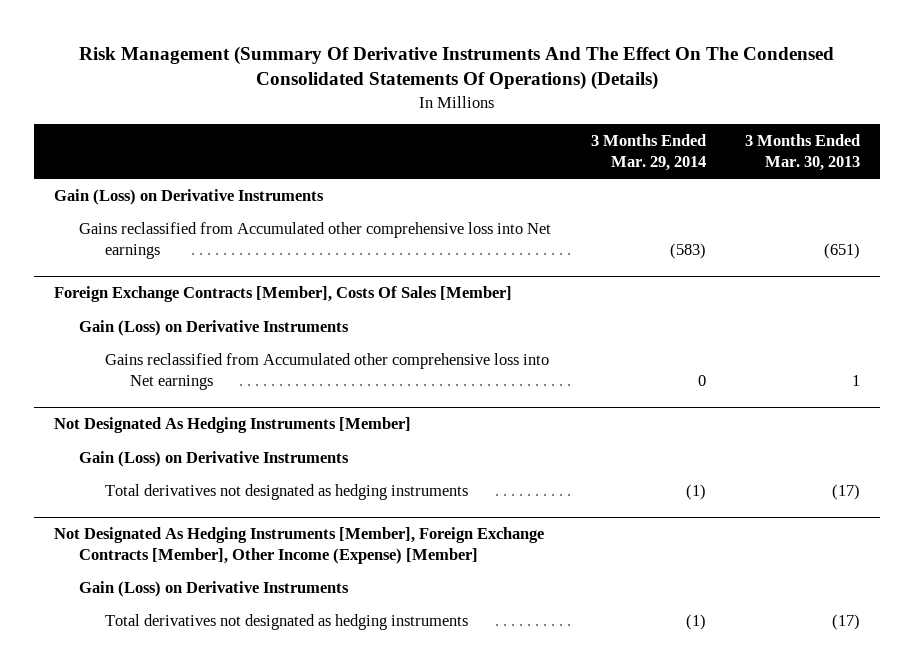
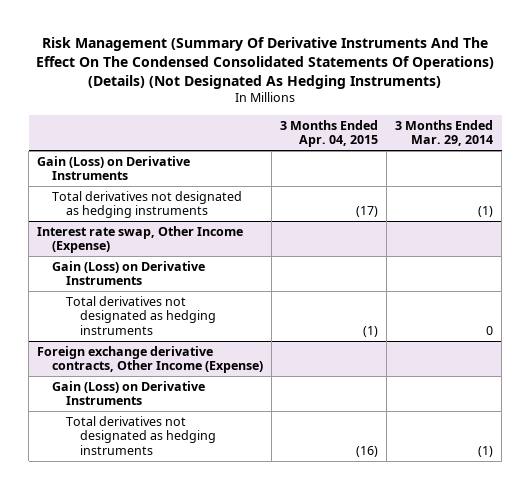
[78,45,834,91] Risk Management (Summary Of Derivative Instruments And The Effect On The Condensed Consolidated Statements Of Operations) (Details) -> [36,36,495,89] Risk Management (Summary Of Derivative Instruments And The Effect On The Condensed Consolidated Statements Of Operations) (Details) (Not Designated As Hedging Instruments)
[745,134,861,171] 3 Months Ended Mar. 30, 2013 -> none
none -> [279,119,378,148] 3 Months Ended Apr. 04, 2015
[79,222,552,259] Gains reclassified from Accumulated other comprehensive loss into Net earnings -> none
[53,286,512,303] Foreign Exchange Contracts [Member], Costs Of Sales [Member] -> none
[79,320,350,337] Gain (Loss) on Derivative Instruments -> none
[104,353,549,390] Gains reclassified from Accumulated other comprehensive loss into Net earnings -> none
[53,417,411,434] Not Designated As Hedging Instruments [Member] -> none
[79,451,350,468] Gain (Loss) on Derivative Instruments -> none
[53,527,544,565] Not Designated As Hedging Instruments [Member], Foreign Exchange Contracts [Member], Other Income (Expense) [Member] -> none
none -> [37,225,244,254] Interest rate swap, Other Income (Expense)
none -> [65,295,216,335] Total derivatives not designated as hedging instruments
none -> [37,345,263,374] Foreign exchange derivative contracts, Other Income (Expense)
none -> [51,380,205,406] Gain (Loss) on Derivative Instruments

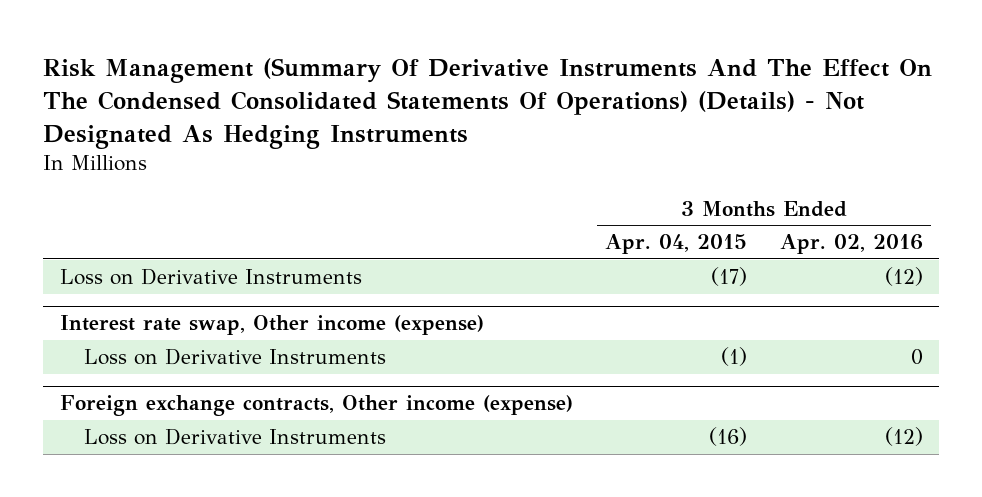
[36,36,495,89] Risk Management (Summary Of Derivative Instruments And The Effect On The Condensed Consolidated Statements Of Operations) (Details) (Not Designated As Hedging Instruments) -> [43,58,933,149] Risk Management (Summary Of Derivative Instruments And The Effect On The Condensed Consolidated Statements Of Operations) (Details) - Not Designated As Hedging Instruments
[395,119,494,147] 3 Months Ended Mar. 29, 2014 -> none
none -> [779,234,923,255] Apr. 02, 2016
[37,155,191,181] Gain (Loss) on Derivative Instruments -> none
[51,260,205,286] Gain (Loss) on Derivative Instruments -> none
[51,380,205,406] Gain (Loss) on Derivative Instruments -> none
[51,190,242,219] Total derivatives not designated as hedging instruments -> [59,268,362,286] Loss on Derivative Instruments
[37,225,244,254] Interest rate swap, Other Income (Expense) -> [59,315,484,336] Interest rate swap, Other income (expense)
[65,295,216,335] Total derivatives not designated as hedging instruments -> [83,348,386,366] Loss on Derivative Instruments
[37,345,263,374] Foreign exchange derivative contracts, Other Income (Expense) -> [59,395,573,417] Foreign exchange contracts, Other income (expense)
[65,415,216,455] Total derivatives not designated as hedging instruments -> [83,428,386,446] Loss on Derivative Instruments

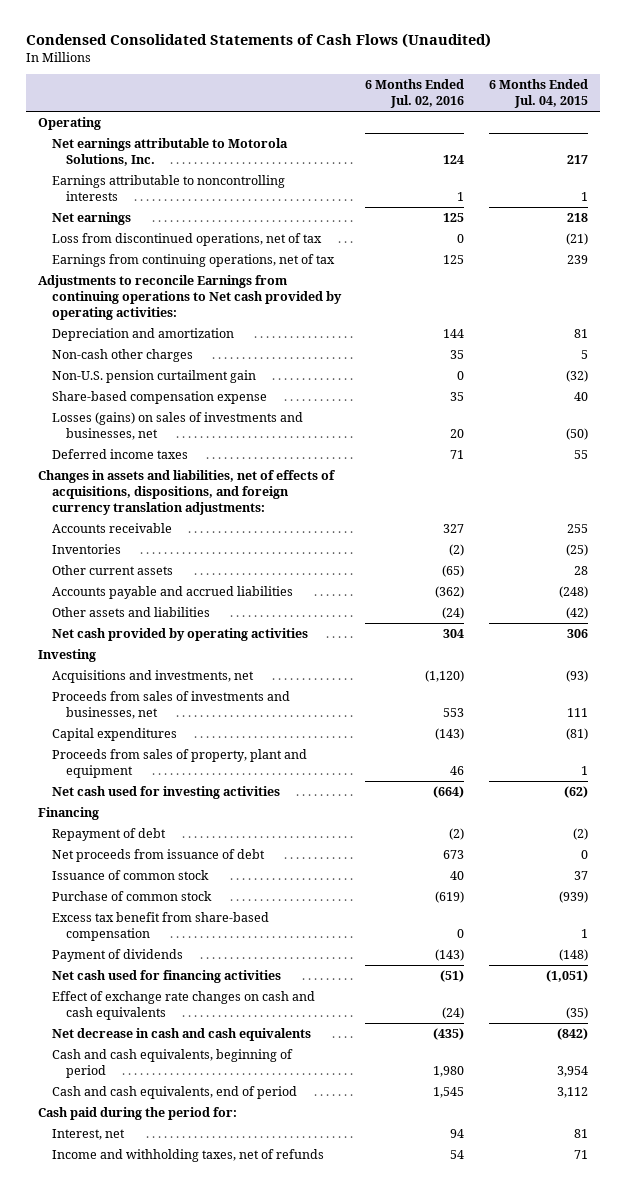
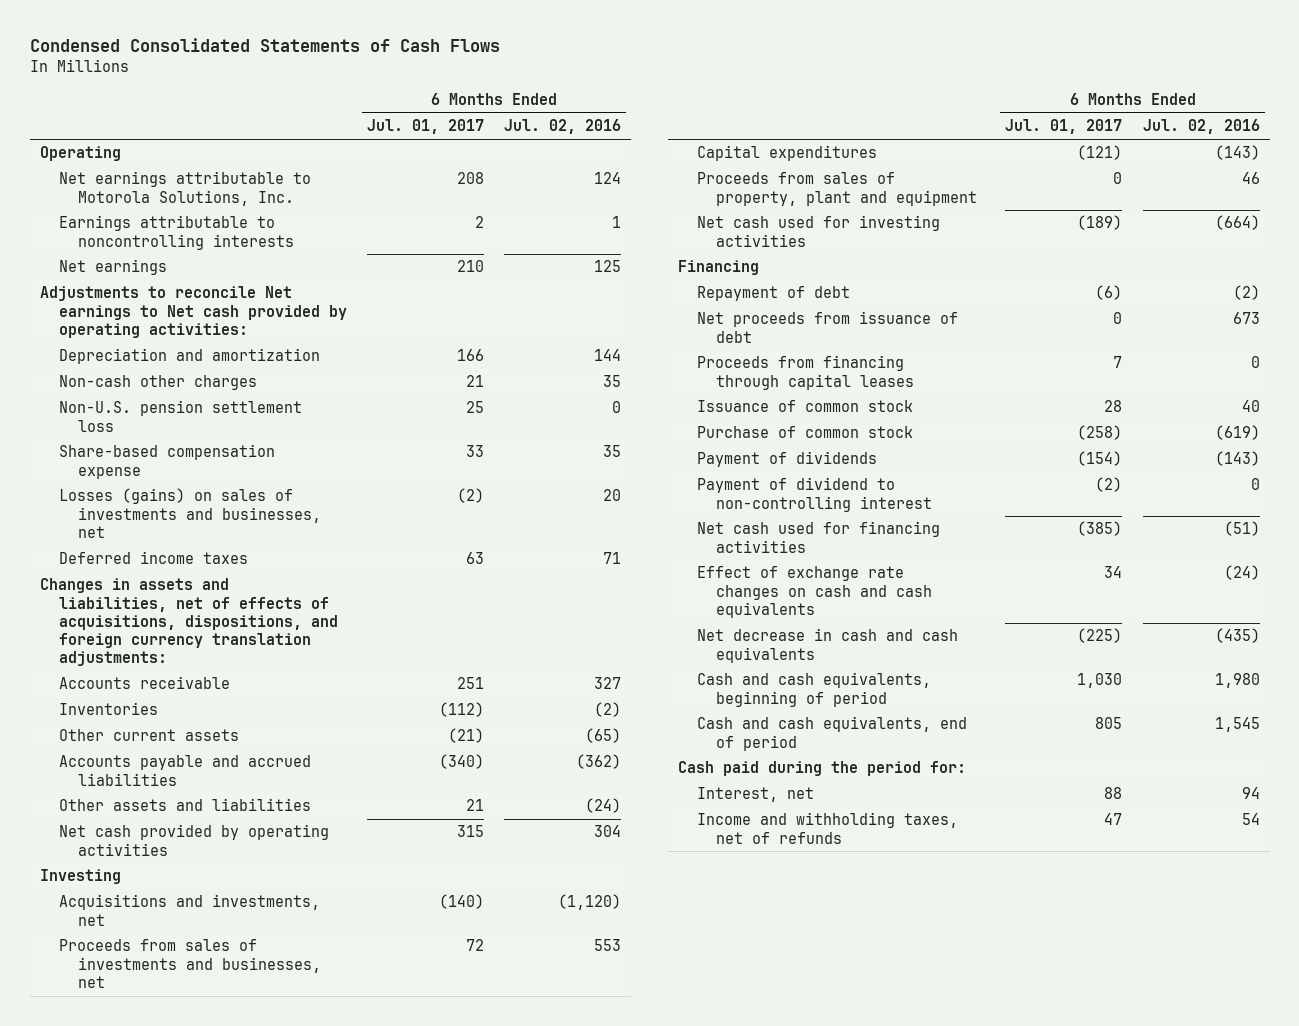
[26,33,492,49] Condensed Consolidated Statements of Cash Flows (Unaudited) -> [29,38,500,53] Condensed Consolidated Statements of Cash Flows
[488,79,588,109] 6 Months Ended Jul. 04, 2015 -> none
none -> [366,119,484,135] Jul. 01, 2017
[51,232,322,246] Loss from discontinued operations, net of tax -> none
[51,253,335,267] Earnings from continuing operations, net of tax -> none
[38,274,342,320] Adjustments to reconcile Earnings from continuing operations to Net cash provided by operating activities: -> [39,286,347,338] Adjustments to reconcile Net earnings to Net cash provided by operating activities:
[51,369,256,383] Non-U.S. pension curtailment gain -> [58,400,302,432] Non-U.S. pension settlement loss
none -> [697,355,915,390] Proceeds from financing through capital leases
[51,911,269,941] Excess tax benefit from share-based compensation -> none
none -> [697,477,933,512] Payment of dividend to non-controlling interest

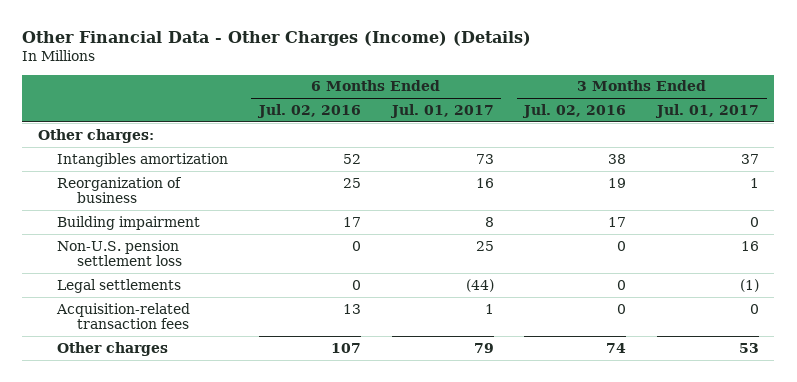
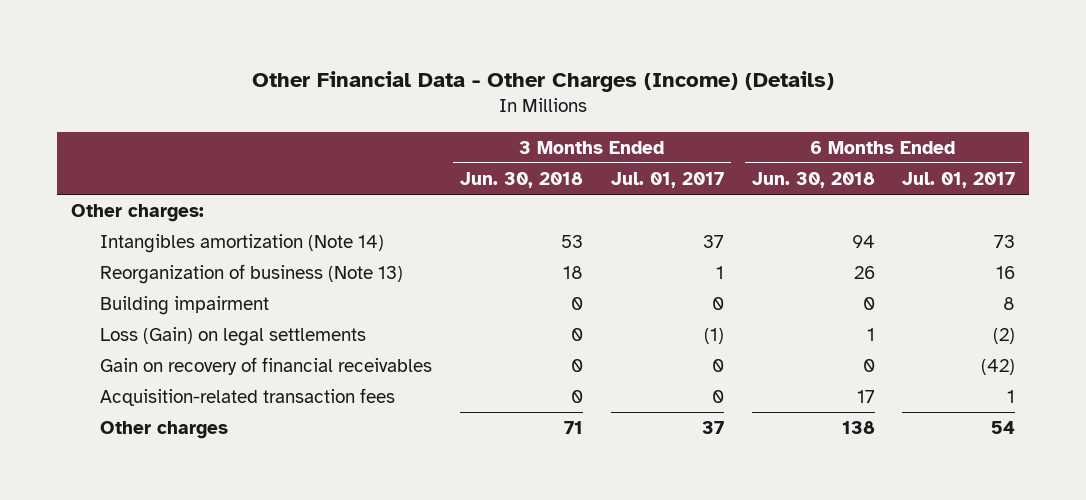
[257,103,362,118] Jul. 02, 2016 -> none
[522,103,627,118] Jul. 02, 2016 -> none
none -> [459,172,583,189] Jun. 30, 2018
none -> [751,172,875,189] Jun. 30, 2018
[57,152,229,167] Intangibles amortization -> [100,234,385,254] Intangibles amortization (Note 14)
[57,176,183,204] Reorganization of business -> [100,264,404,285] Reorganization of business (Note 13)
[57,239,183,267] Non-U.S. pension settlement loss -> none
[57,278,182,293] Legal settlements -> [100,327,367,347] Loss (Gain) on legal settlements
[465,278,494,292] (44) -> [993,328,1016,345] (2)
none -> [100,357,433,376] Gain on recovery of financial receivables
[473,342,494,353] 79 -> [991,421,1016,435] 54
[739,342,760,353] 53 -> [701,421,724,435] 37

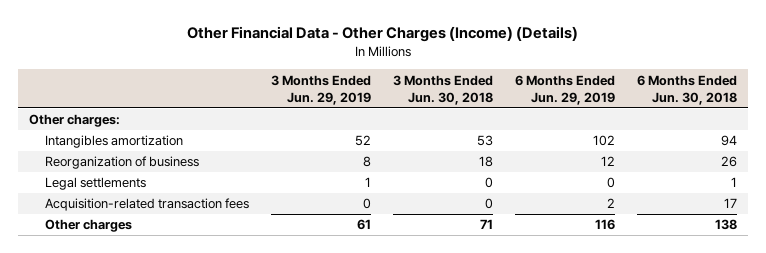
[610,172,724,189] Jul. 01, 2017 -> none
[902,172,1016,189] Jul. 01, 2017 -> none
none -> [271,74,372,105] 3 Months Ended Jun. 29, 2019
none -> [515,74,616,105] 6 Months Ended Jun. 29, 2019
[100,296,270,316] Building impairment -> none
[100,357,433,376] Gain on recovery of financial receivables -> none
[100,234,385,254] Intangibles amortization (Note 14) -> [45,135,184,149] Intangibles amortization
[100,264,404,285] Reorganization of business (Note 13) -> [45,156,200,170] Reorganization of business
[100,327,367,347] Loss (Gain) on legal settlements -> [45,177,147,191] Legal settlements

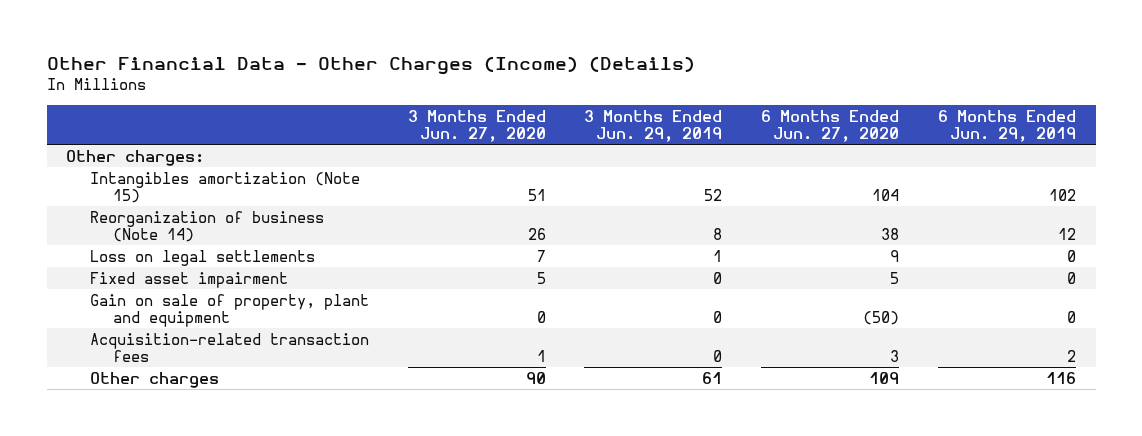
[393,74,494,105] 3 Months Ended Jun. 30, 2018 -> none
[637,74,738,105] 6 Months Ended Jun. 30, 2018 -> none
none -> [407,109,546,143] 3 Months Ended Jun. 27, 2020
none -> [761,109,900,143] 6 Months Ended Jun. 27, 2020
[45,135,184,149] Intangibles amortization -> [89,171,360,204] Intangibles amortization (Note 15)
[45,156,200,170] Reorganization of business -> [89,210,324,243] Reorganization of business (Note 14)
[45,177,147,191] Legal settlements -> [89,249,315,266] Loss on legal settlements
none -> [89,271,288,288] Fixed asset impairment
none -> [89,293,369,328] Gain on sale of property, plant and equipment

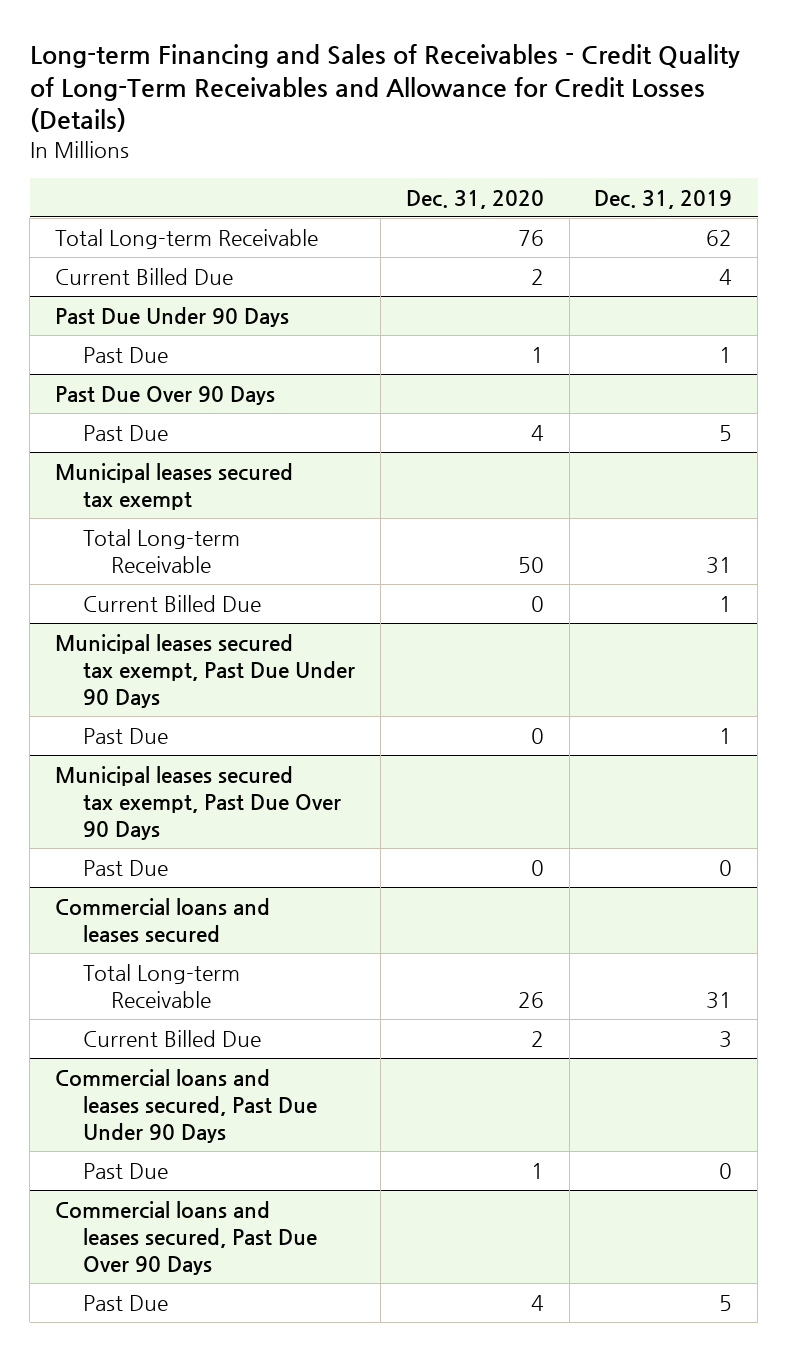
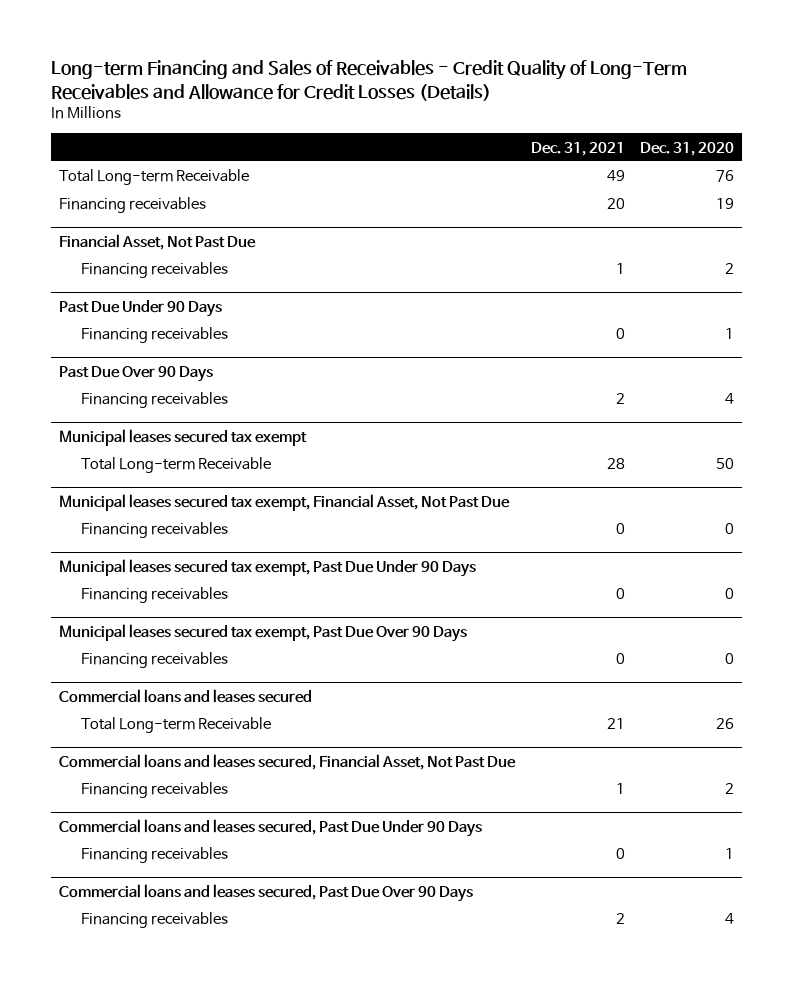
[594,189,733,209] Dec. 31, 2019 -> none
none -> [530,141,625,156] Dec. 31, 2021
[55,267,234,285] Current Billed Due -> none
none -> [58,197,206,214] Financing receivables
none -> [58,233,256,250] Financial Asset, Not Past Due
none -> [81,262,229,279] Financing receivables
[83,346,169,363] Past Due -> none
none -> [81,327,229,344] Financing receivables
[83,424,169,441] Past Due -> none
none -> [81,392,229,409] Financing receivables
[83,594,262,612] Current Billed Due -> none
none -> [58,493,510,511] Municipal leases secured tax exempt, Financial Asset, Not Past Due
none -> [81,522,229,539] Financing receivables
[83,727,169,744] Past Due -> none
none -> [81,587,229,604] Financing receivables
[83,859,169,876] Past Due -> none
none -> [81,652,229,669] Financing receivables
[83,1029,262,1047] Current Billed Due -> none
none -> [58,753,516,770] Commercial loans and leases secured, Financial Asset, Not Past Due
none -> [81,782,229,799] Financing receivables
[83,1162,169,1179] Past Due -> none
none -> [81,847,229,864] Financing receivables
[83,1294,169,1311] Past Due -> none
none -> [81,912,229,929] Financing receivables

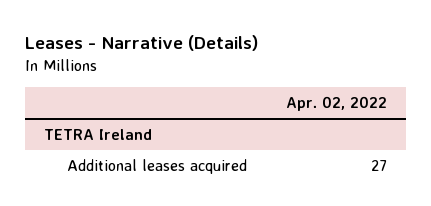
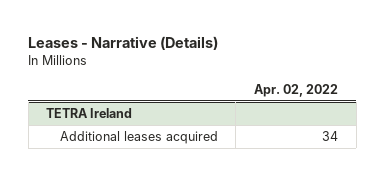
[370,160,387,172] 27 -> [322,131,339,142] 34

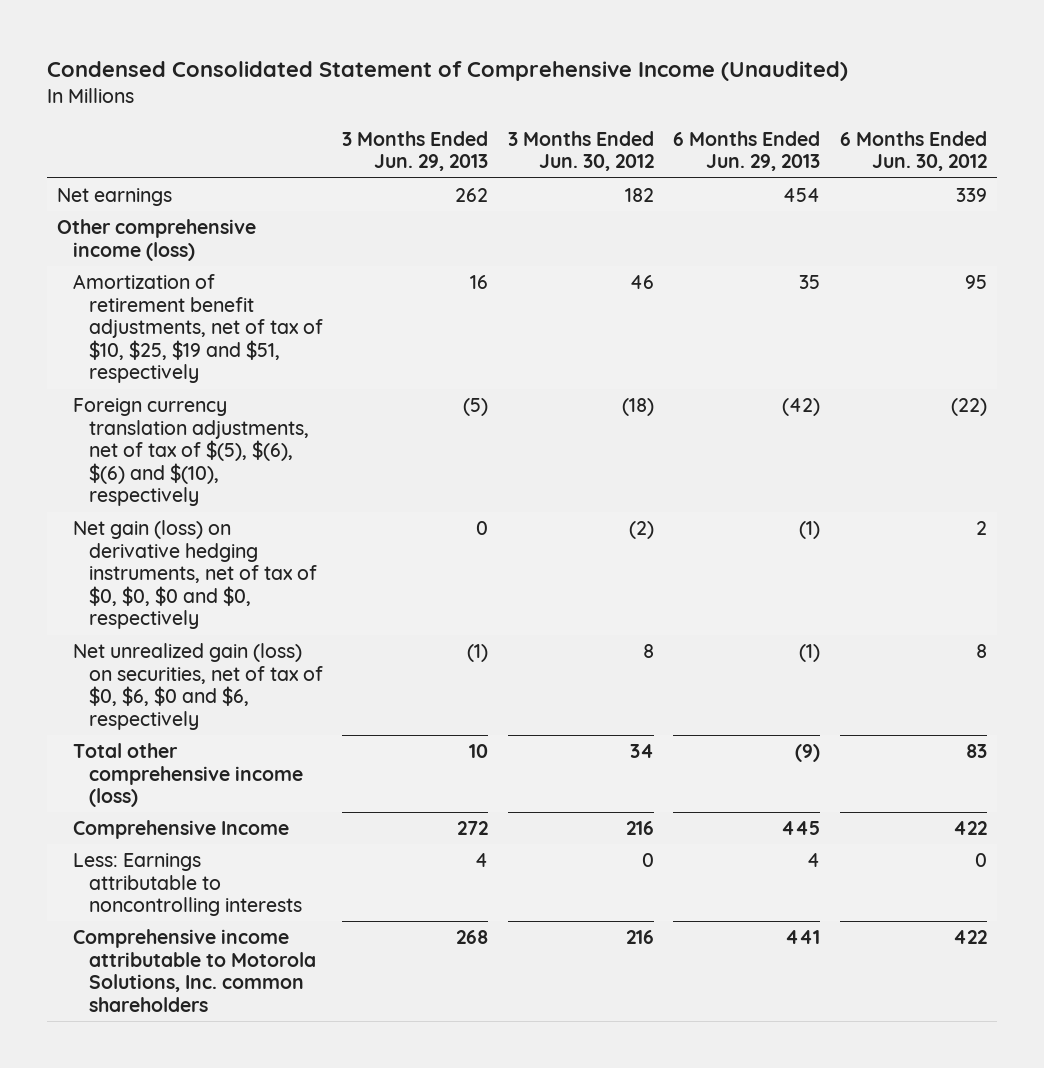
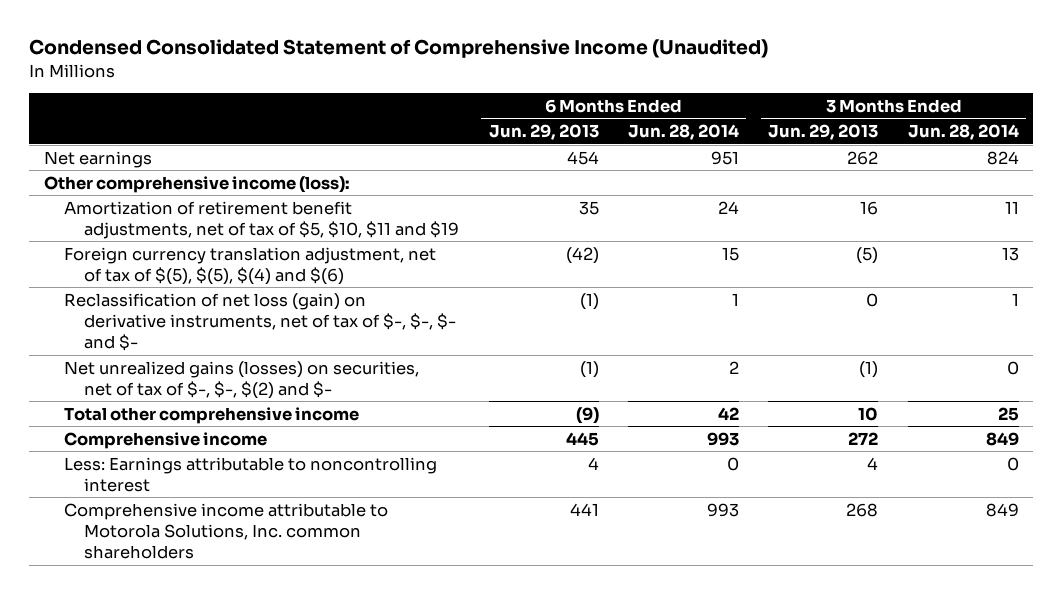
[507,130,654,172] 3 Months Ended Jun. 30, 2012 -> none
[839,130,987,172] 6 Months Ended Jun. 30, 2012 -> none
none -> [627,124,739,141] Jun. 28, 2014
none -> [907,124,1019,141] Jun. 28, 2014
[57,219,257,261] Other comprehensive income (loss) -> [43,175,350,193] Other comprehensive income (loss):
[72,274,323,384] Amortization of retirement benefit adjustments, net of tax of $10, $25, $19 and $51, respectively -> [63,200,460,239] Amortization of retirement benefit adjustments, net of tax of $5, $10, $11 and $19
[72,398,309,507] Foreign currency translation adjustments, net of tax of $(5), $(6), $(6) and $(10), respectively -> [63,246,436,285] Foreign currency translation adjustment, net of tax of $(5), $(5), $(4) and $(6)
[72,520,317,630] Net gain (loss) on derivative hedging instruments, net of tax of $0, $0, $0 and $0, respectively -> [63,292,457,351] Reclassification of net loss (gain) on derivative instruments, net of tax of $-, $-, $- and $-
[72,643,323,730] Net unrealized gain (loss) on securities, net of tax of $0, $6, $0 and $6, respectively -> [63,360,419,399] Net unrealized gains (losses) on securities, net of tax of $-, $-, $(2) and $-
[72,743,303,808] Total other comprehensive income (loss) -> [63,406,359,424] Total other comprehensive income
[72,820,289,840] Comprehensive Income -> [63,431,267,449] Comprehensive income
[72,853,302,917] Less: Earnings attributable to noncontrolling interests -> [63,456,437,492] Less: Earnings attributable to noncontrolling interest

